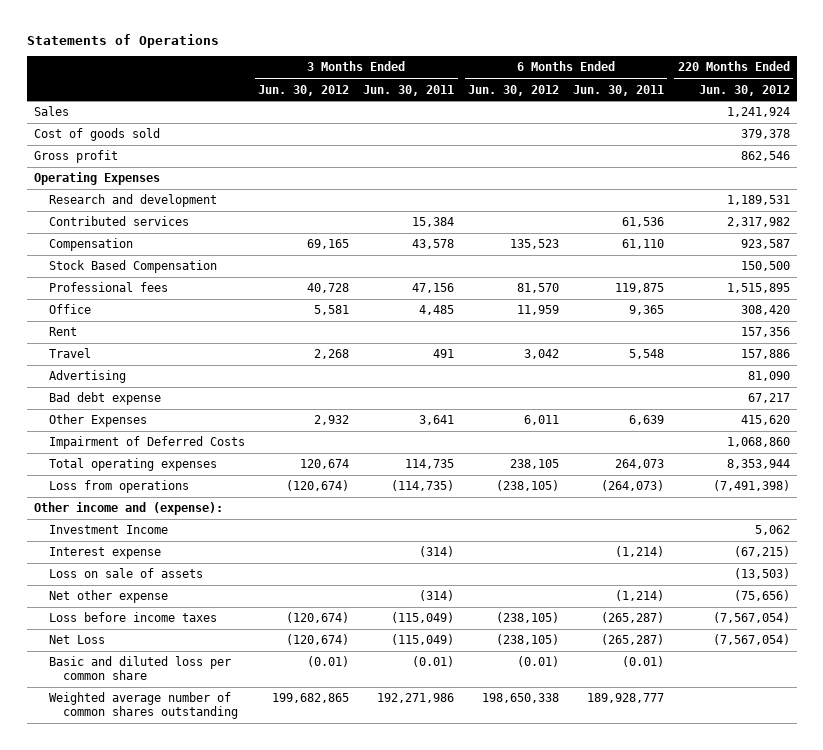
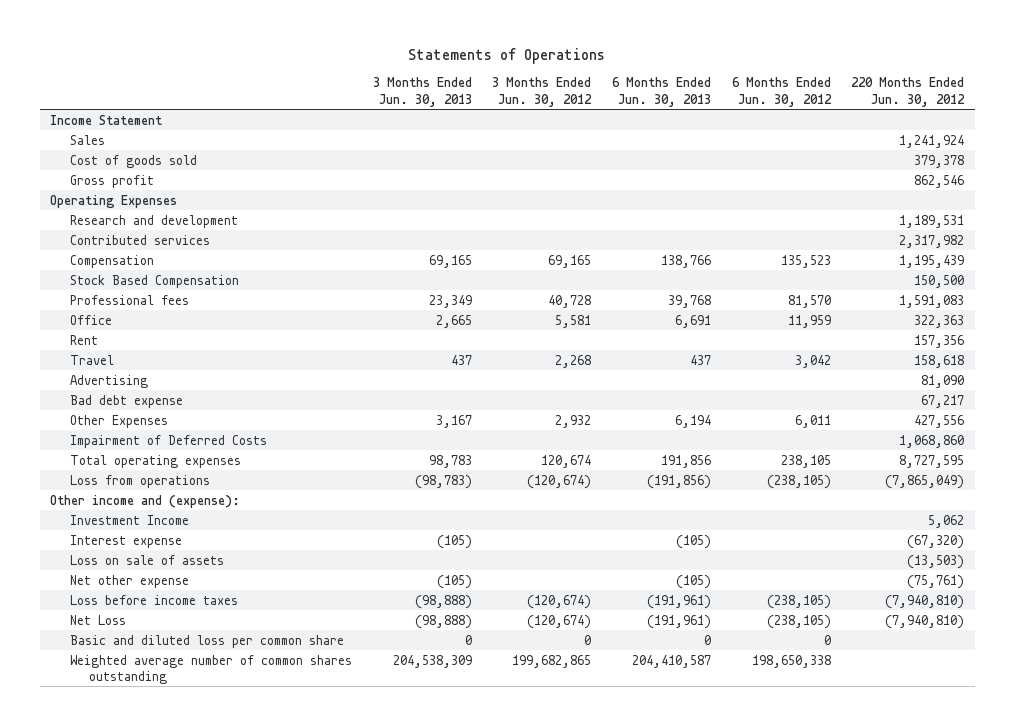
[363,84,455,96] Jun. 30, 2011 -> none
[572,84,664,96] Jun. 30, 2011 -> none
none -> [372,77,472,107] 3 Months Ended Jun. 30, 2013
none -> [611,77,711,107] 6 Months Ended Jun. 30, 2013
none -> [50,114,163,125] Income Statement
[740,239,790,250] 923,587 -> [899,254,965,268] 1,195,439
[726,283,790,294] 1,515,895 -> [899,294,965,308] 1,591,083
[740,305,790,316] 308,420 -> [914,314,965,328] 322,363
[740,349,790,360] 157,886 -> [914,354,965,368] 158,618
[740,415,790,426] 415,620 -> [914,414,965,428] 427,556
[726,459,790,470] 8,353,944 -> [899,454,965,468] 8,727,595
[712,480,790,492] (7,491,398) -> [885,474,965,489] (7,865,049)
[733,546,790,558] (67,215) -> [907,534,965,549] (67,320)
[733,590,790,602] (75,656) -> [907,574,965,589] (75,761)
[712,612,790,624] (7,567,054) -> [885,594,965,609] (7,940,810)
[712,634,790,646] (7,567,054) -> [885,614,965,629] (7,940,810)
[307,656,350,668] (0.01) -> [584,634,592,645] 0
[517,656,560,668] (0.01) -> [823,634,831,645] 0

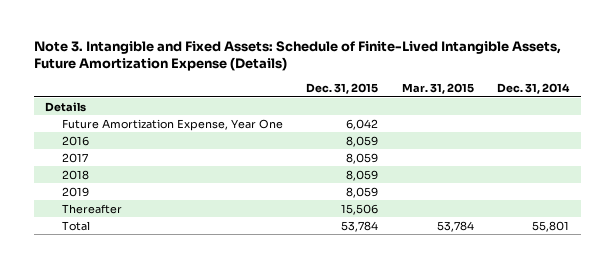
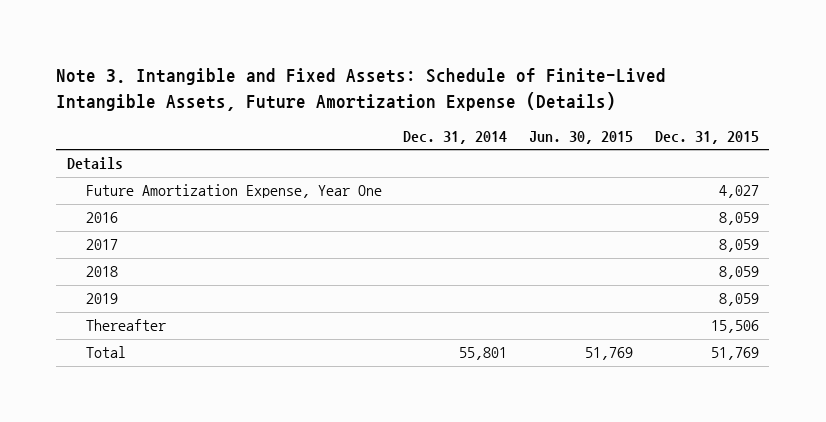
[401,83,474,95] Mar. 31, 2015 -> none
none -> [528,131,633,145] Jun. 30, 2015
[346,118,379,130] 6,042 -> [718,185,759,199] 4,027
[341,220,379,232] 53,784 -> [710,347,759,361] 51,769

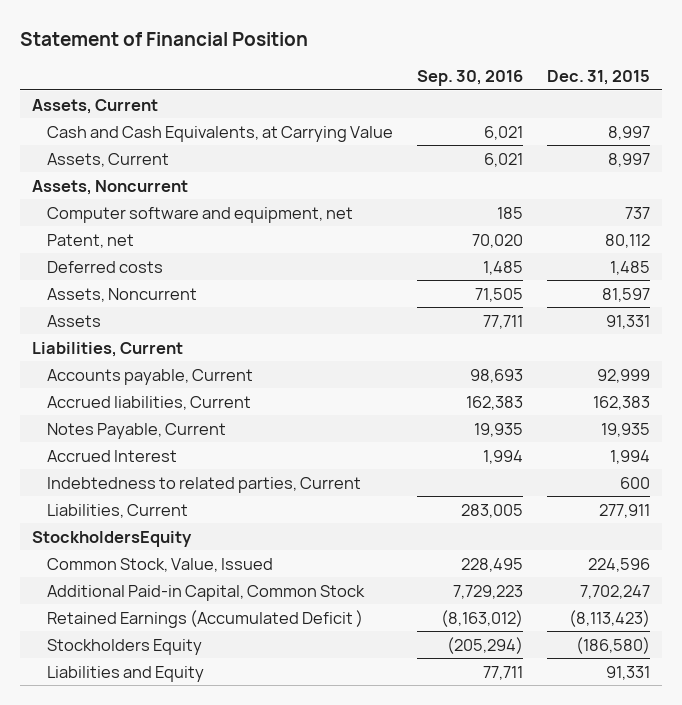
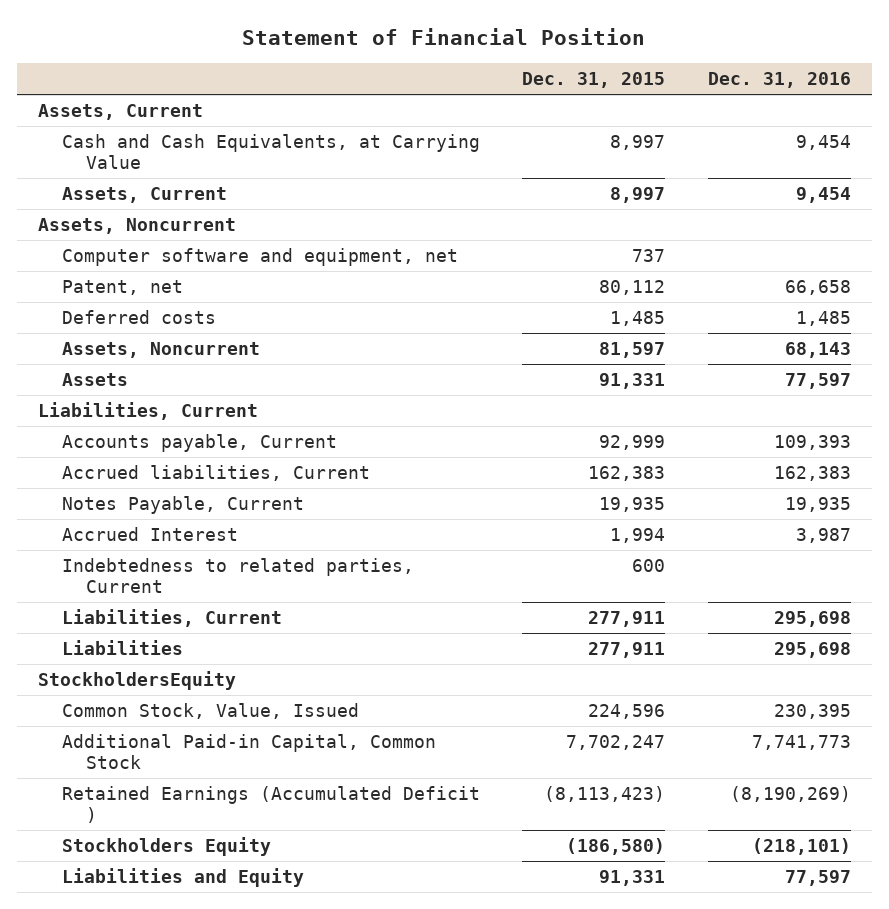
[416,70,523,87] Sep. 30, 2016 -> none
none -> [707,72,851,89] Dec. 31, 2016
none -> [61,640,183,656] Liabilities

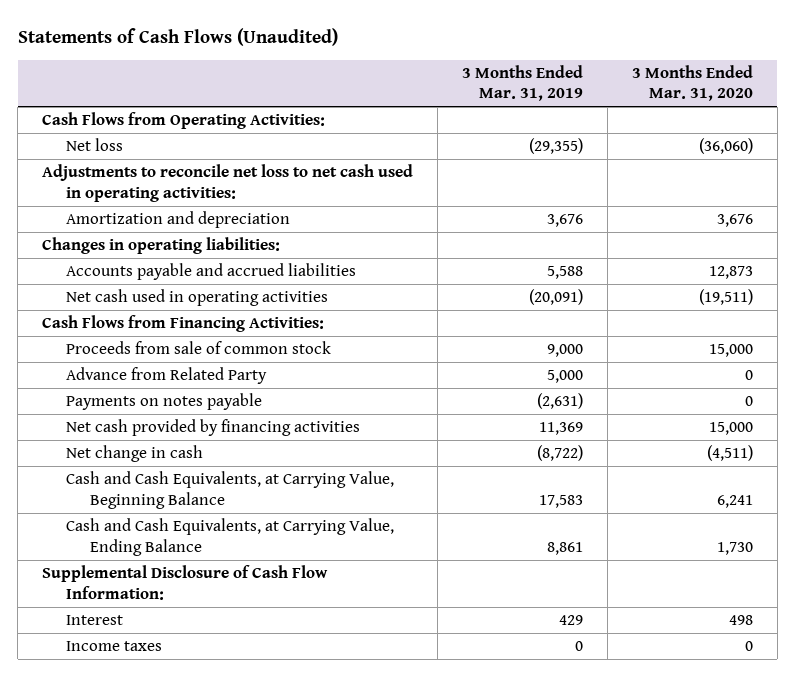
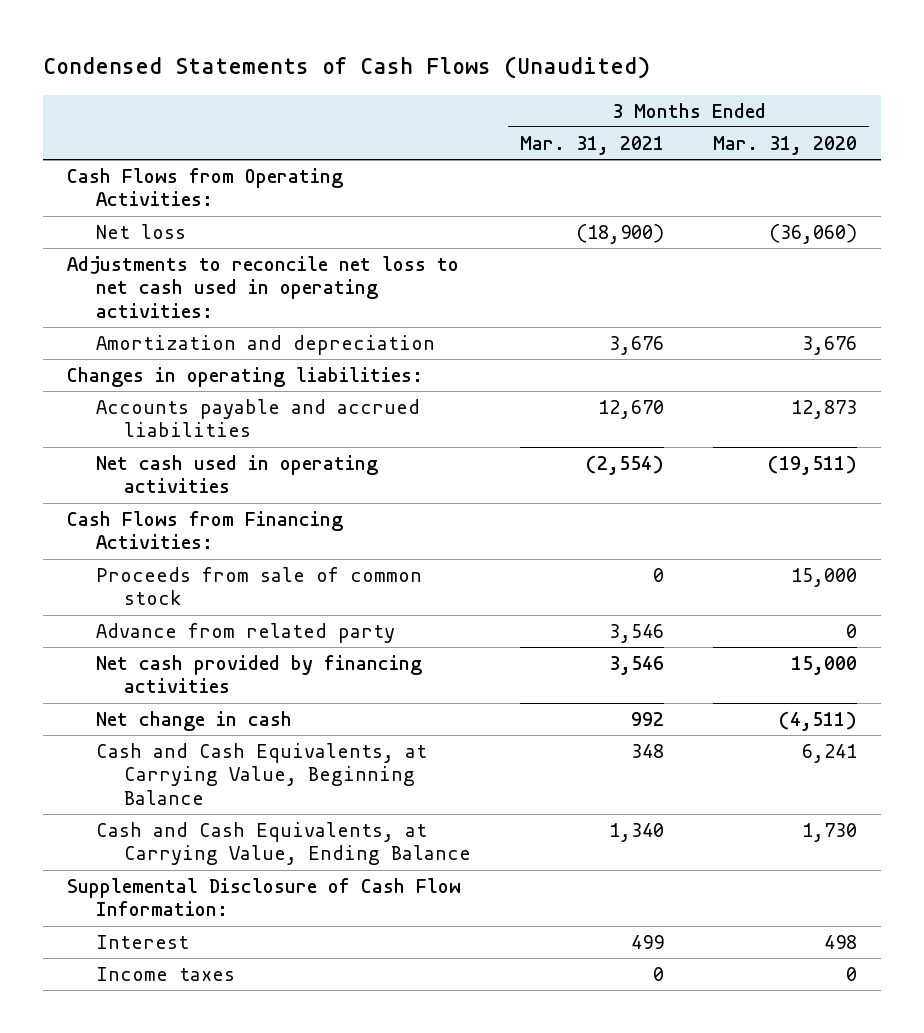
[17,28,338,47] Statements of Cash Flows (Unaudited) -> [43,56,651,80] Condensed Statements of Cash Flows (Unaudited)
[462,64,584,102] 3 Months Ended Mar. 31, 2019 -> none
none -> [520,135,665,155] Mar. 31, 2021
[66,392,263,410] Payments on notes payable -> none
[66,366,268,384] Advance from Related Party -> [95,623,395,644] Advance from related party

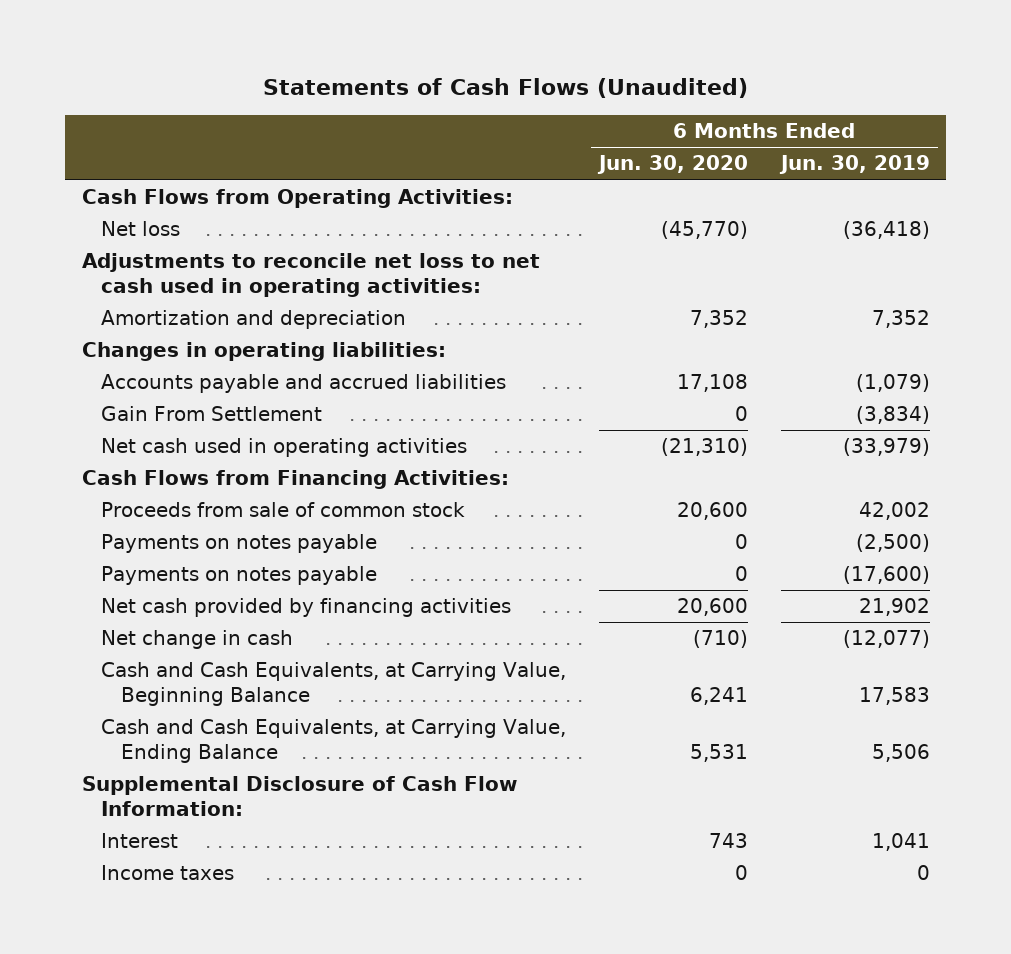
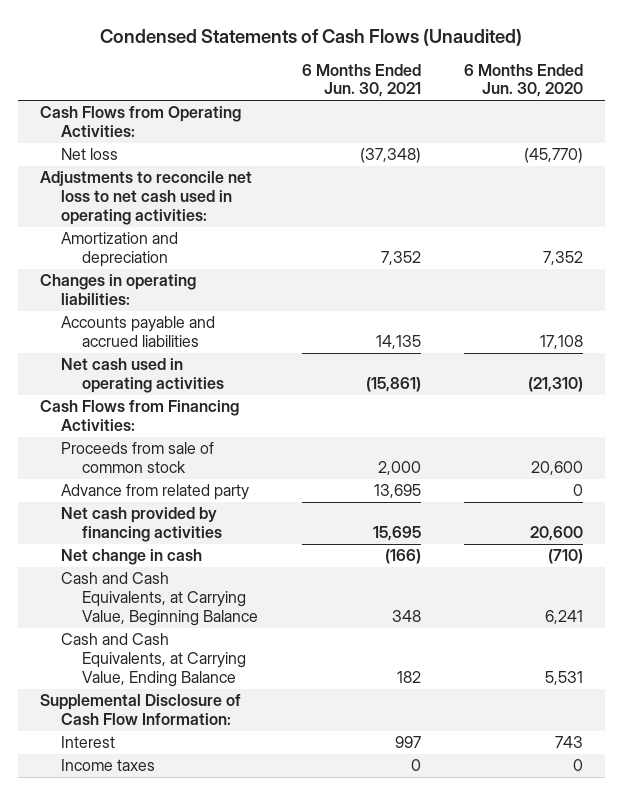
[262,78,748,99] Statements of Cash Flows (Unaudited) -> [100,28,523,46] Condensed Statements of Cash Flows (Unaudited)
[778,155,930,175] Jun. 30, 2019 -> none
none -> [301,63,421,98] 6 Months Ended Jun. 30, 2021
[101,406,323,422] Gain From Settlement -> none
[101,534,378,554] Payments on notes payable -> none
[101,566,378,586] Payments on notes payable -> none
none -> [60,484,249,501] Advance from related party

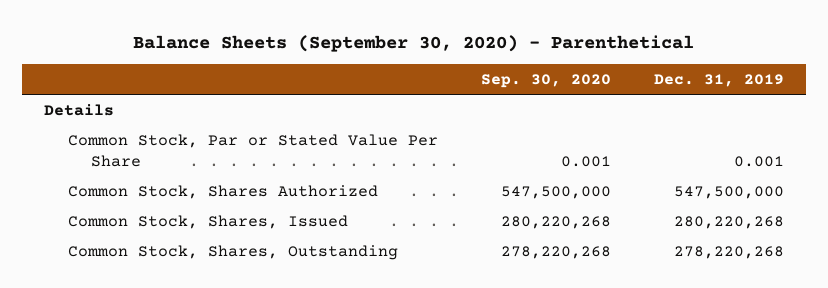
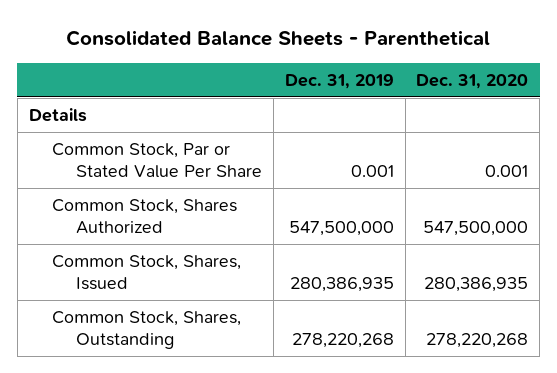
[133,34,695,52] Balance Sheets (September 30, 2020) - Parenthetical -> [66,29,491,46] Consolidated Balance Sheets - Parenthetical
[481,73,612,88] Sep. 30, 2020 -> none
none -> [416,73,529,89] Dec. 31, 2020
[674,215,785,229] 280,220,268 -> [289,277,394,293] 280,386,935

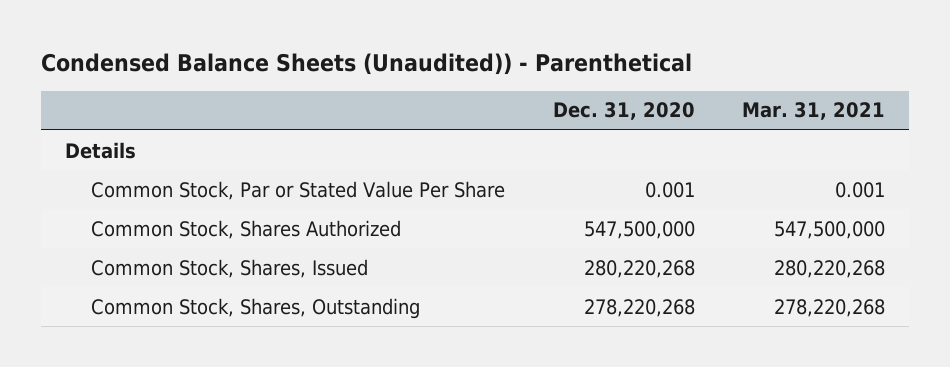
[66,29,491,46] Consolidated Balance Sheets - Parenthetical -> [41,53,693,76] Condensed Balance Sheets (Unaudited)) - Parenthetical
[284,73,394,89] Dec. 31, 2019 -> none
none -> [742,102,886,121] Mar. 31, 2021
[424,277,529,293] 280,386,935 -> [583,259,695,278] 280,220,268

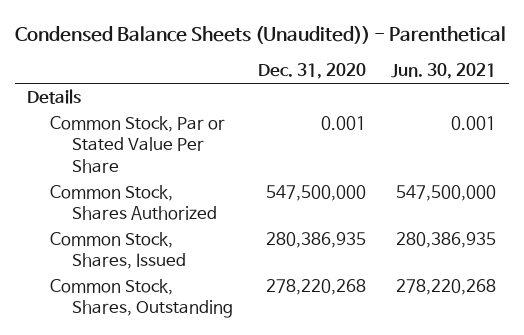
[742,102,886,121] Mar. 31, 2021 -> none
none -> [391,63,497,80] Jun. 30, 2021
[583,259,695,278] 280,220,268 -> [265,232,366,249] 280,386,935

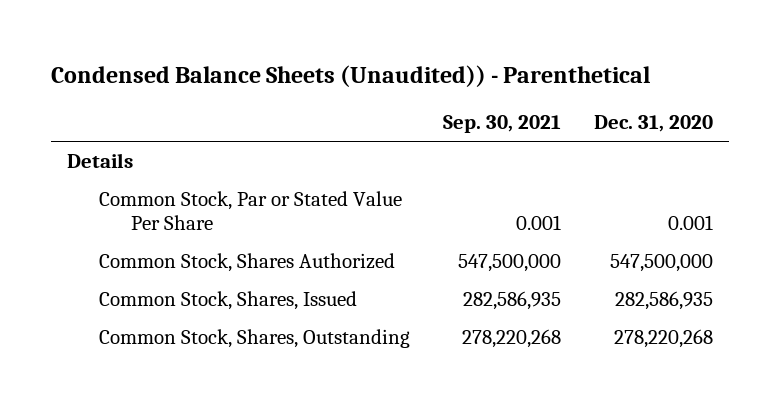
[391,63,497,80] Jun. 30, 2021 -> none
none -> [442,115,561,134] Sep. 30, 2021
[265,232,366,249] 280,386,935 -> [614,291,713,311] 282,586,935

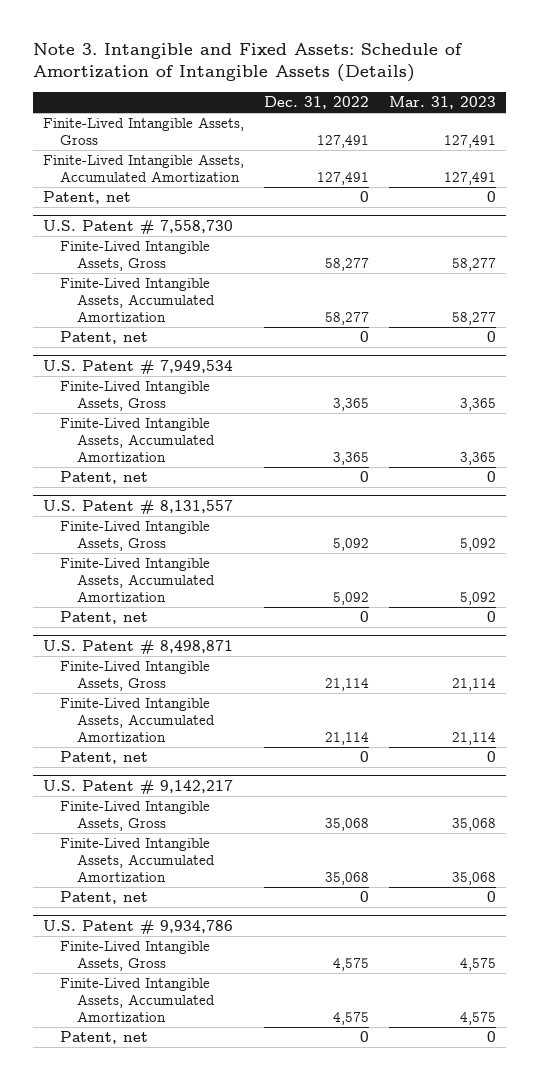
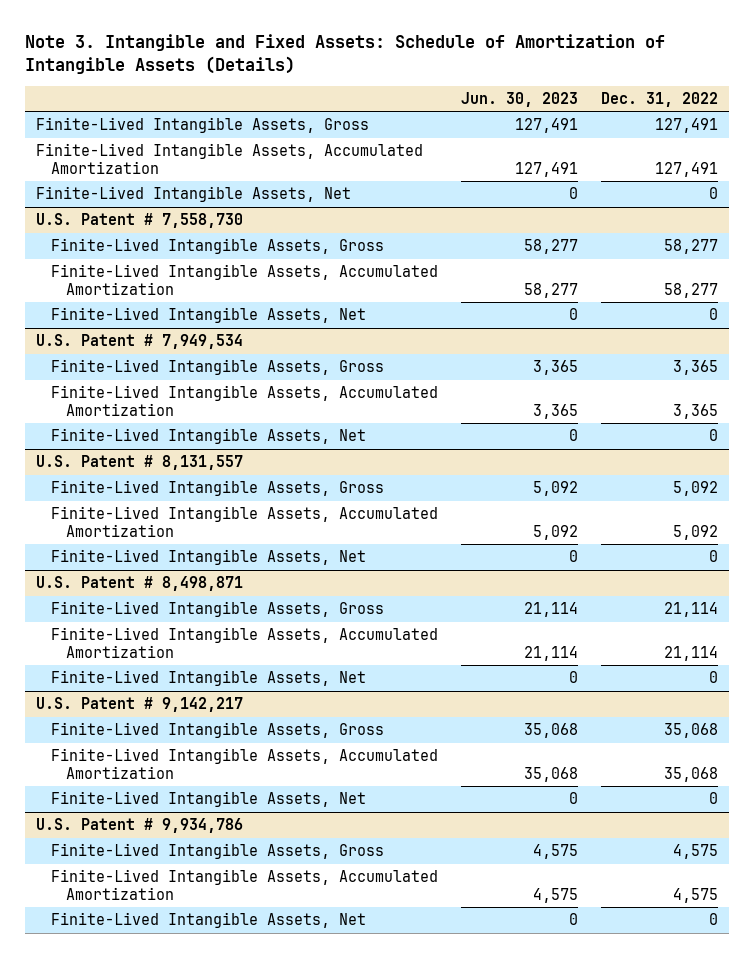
[389,96,497,110] Mar. 31, 2023 -> none
none -> [460,91,578,107] Jun. 30, 2023
[42,191,131,205] Patent, net -> [36,186,352,203] Finite-Lived Intangible Assets, Net
[59,331,148,345] Patent, net -> [51,307,367,324] Finite-Lived Intangible Assets, Net
[59,471,148,485] Patent, net -> [51,428,367,445] Finite-Lived Intangible Assets, Net
[59,611,148,625] Patent, net -> [51,549,367,566] Finite-Lived Intangible Assets, Net
[59,751,148,765] Patent, net -> [51,670,367,687] Finite-Lived Intangible Assets, Net
[59,891,148,905] Patent, net -> [51,791,367,808] Finite-Lived Intangible Assets, Net
[59,1031,148,1045] Patent, net -> [51,912,367,929] Finite-Lived Intangible Assets, Net

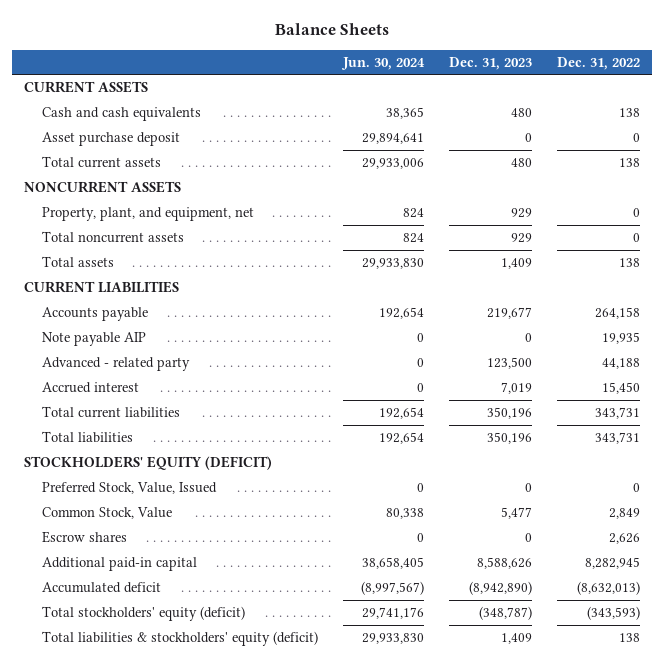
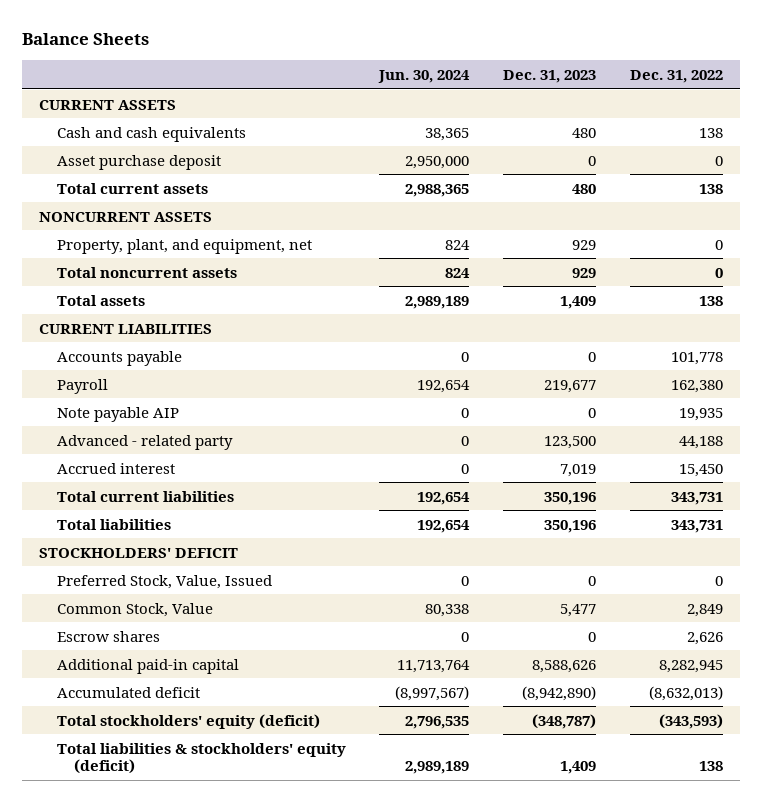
[361,133,424,145] 29,894,641 -> [405,155,470,169] 2,950,000
[361,158,424,170] 29,933,006 -> [405,183,470,197] 2,988,365
[361,258,424,270] 29,933,830 -> [405,295,470,309] 2,989,189
[378,307,424,320] 192,654 -> [461,351,470,362] 0
[486,307,532,320] 219,677 -> [588,351,597,362] 0
[594,307,640,320] 264,158 -> [671,351,724,365] 101,778
none -> [56,378,108,394] Payroll
[24,456,273,471] STOCKHOLDERS' EQUITY (DEFICIT) -> [39,547,239,558] STOCKHOLDERS' DEFICIT
[361,557,424,570] 38,658,405 -> [397,659,471,673] 11,713,764
[361,607,424,620] 29,741,176 -> [405,715,470,729] 2,796,535
[361,633,424,645] 29,933,830 -> [405,760,470,774] 2,989,189

